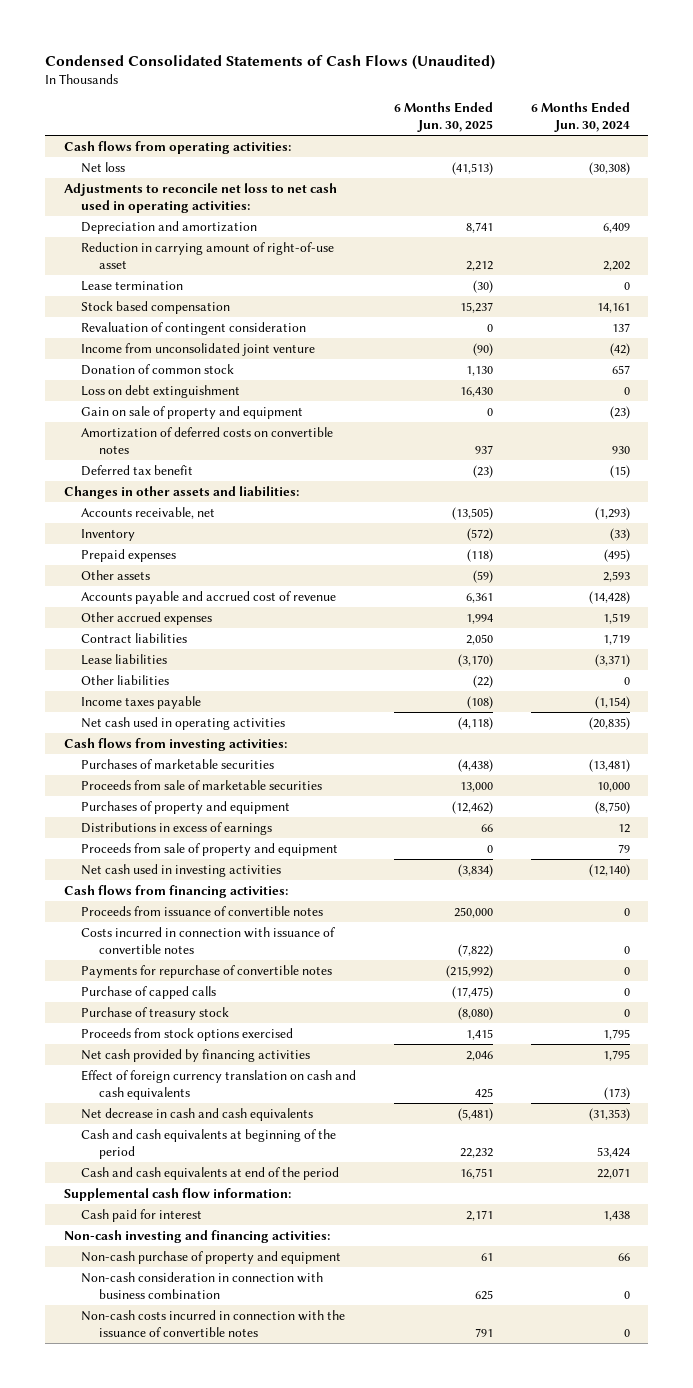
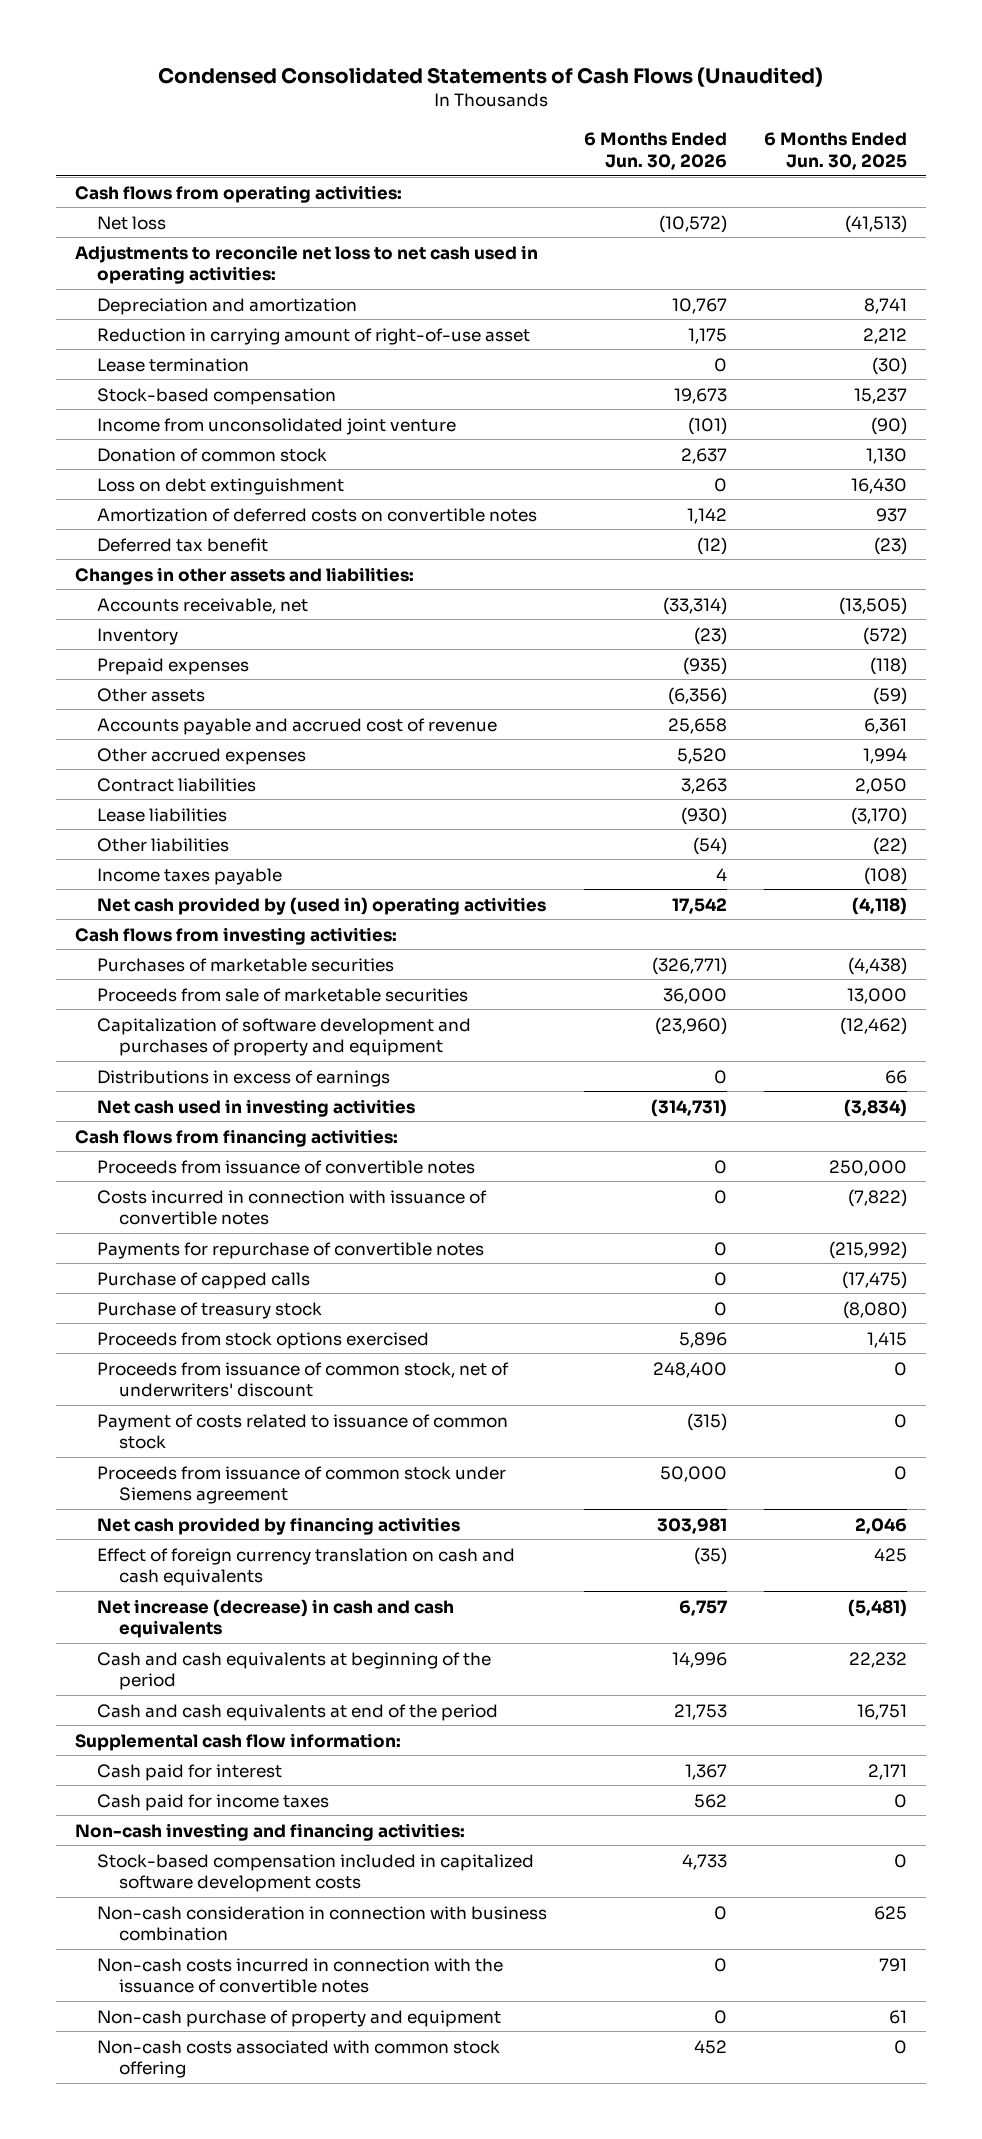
[530,101,630,132] 6 Months Ended Jun. 30, 2024 -> none
none -> [584,132,728,170] 6 Months Ended Jun. 30, 2026
[81,321,307,335] Revaluation of contingent consideration -> none
[81,300,231,314] Stock based compensation -> [97,387,337,405] Stock-based compensation
[81,405,304,419] Gain on sale of property and equipment -> none
[81,716,286,730] Net cash used in operating activities -> [97,896,547,915] Net cash provided by (used in) operating activities
[81,800,291,814] Purchases of property and equipment -> [97,1017,472,1057] Capitalization of software development and purchases of property and equipment
[81,842,339,856] Proceeds from sale of property and equipment -> none
none -> [97,1361,510,1398] Proceeds from issuance of common stock, net of underwriters' discount
none -> [97,1413,509,1450] Payment of costs related to issuance of common stock
none -> [97,1465,507,1505] Proceeds from issuance of common stock under Siemens agreement
[81,1107,314,1121] Net decrease in cash and cash equivalents -> [97,1598,455,1639] Net increase (decrease) in cash and cash equivalents
none -> [97,1793,330,1811] Cash paid for income taxes
none -> [97,1853,535,1893] Stock-based compensation included in capitalized software development costs
[81,1250,342,1264] Non-cash purchase of property and equipment -> [97,2009,502,2027] Non-cash purchase of property and equipment
none -> [97,2039,501,2079] Non-cash costs associated with common stock offering

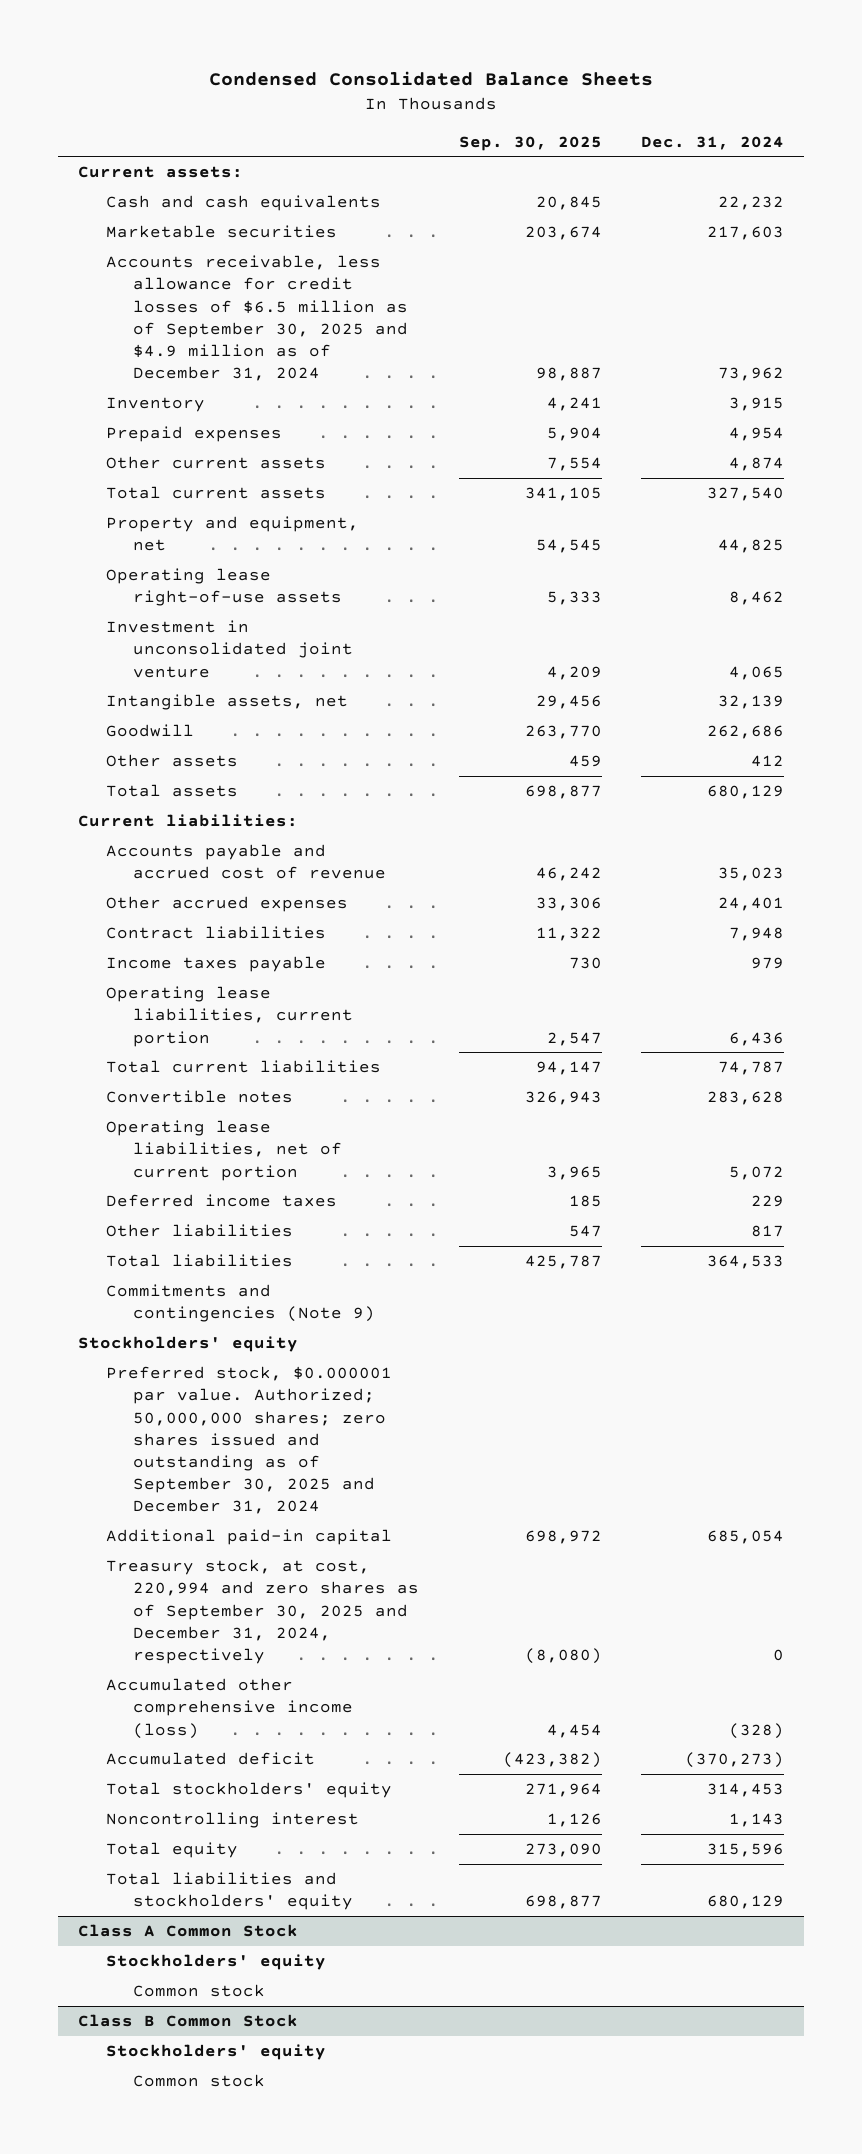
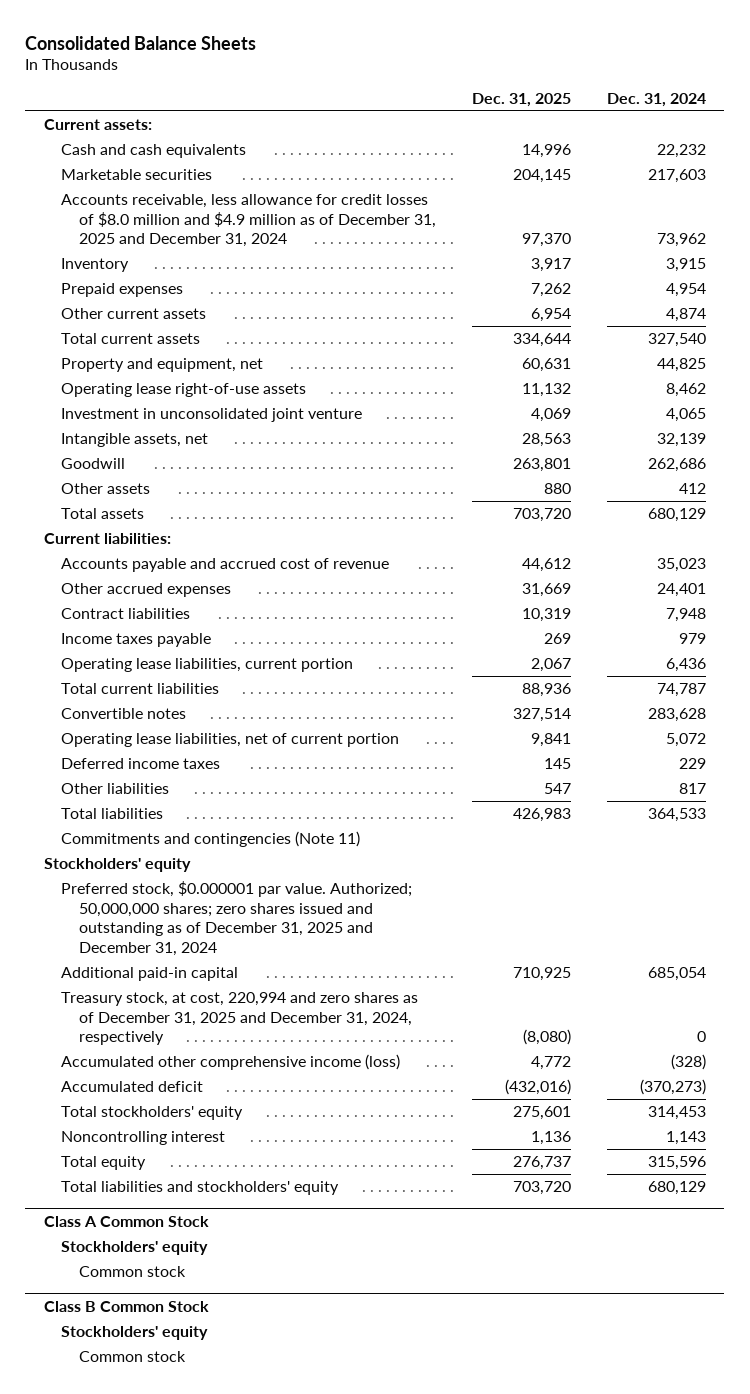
[209,71,654,87] Condensed Consolidated Balance Sheets -> [25,35,257,50] Consolidated Balance Sheets
[458,135,602,151] Sep. 30, 2025 -> none
none -> [472,92,572,107] Dec. 31, 2025
[105,255,409,382] Accounts receivable, less allowance for credit losses of $6.5 million as of September 30, 2025 and $4.9 million as of December 31, 2024 -> [61,194,437,248] Accounts receivable, less allowance for credit losses of $8.0 million and $4.9 million as of December 31, 2025 and December 31, 2024
[105,1284,376,1323] Commitments and contingencies (Note 9) -> [61,831,361,848] Commitments and contingencies (Note 11)
[105,1366,392,1515] Preferred stock, $0.000001 par value. Authorized; 50,000,000 shares; zero shares issued and outstanding as of September 30, 2025 and December 31, 2024 -> [61,881,413,957] Preferred stock, $0.000001 par value. Authorized; 50,000,000 shares; zero shares issued and outstanding as of December 31, 2025 and December 31, 2024
[105,1559,420,1664] Treasury stock, at cost, 220,994 and zero shares as of September 30, 2025 and December 31, 2024, respectively -> [61,992,419,1046] Treasury stock, at cost, 220,994 and zero shares as of December 31, 2025 and December 31, 2024, respectively

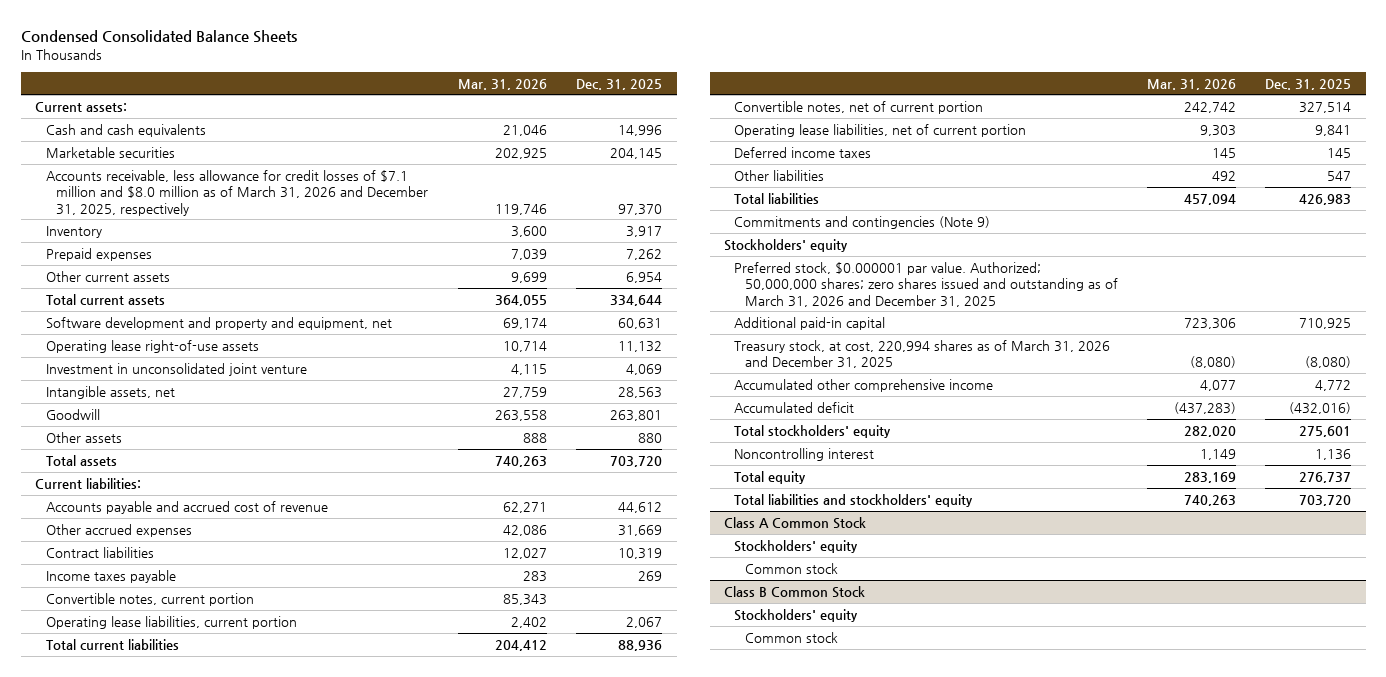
[25,35,257,50] Consolidated Balance Sheets -> [20,29,297,43] Condensed Consolidated Balance Sheets
[607,92,707,107] Dec. 31, 2024 -> none
none -> [458,78,548,90] Mar. 31, 2026
[61,194,437,248] Accounts receivable, less allowance for credit losses of $8.0 million and $4.9 million as of December 31, 2025 and December 31, 2024 -> [45,169,428,216] Accounts receivable, less allowance for credit losses of $7.1 million and $8.0 million as of March 31, 2026 and December 31, 2025, respectively
[61,358,264,373] Property and equipment, net -> [45,316,392,330] Software development and property and equipment, net
none -> [45,592,254,606] Convertible notes, current portion
[61,708,187,720] Convertible notes -> [734,100,984,114] Convertible notes, net of current portion
[61,831,361,848] Commitments and contingencies (Note 11) -> [734,215,991,229] Commitments and contingencies (Note 9)
[61,881,413,957] Preferred stock, $0.000001 par value. Authorized; 50,000,000 shares; zero shares issued and outstanding as of December 31, 2025 and December 31, 2024 -> [734,261,1118,307] Preferred stock, $0.000001 par value. Authorized; 50,000,000 shares; zero shares issued and outstanding as of March 31, 2026 and December 31, 2025
[61,992,419,1046] Treasury stock, at cost, 220,994 and zero shares as of December 31, 2025 and December 31, 2024, respectively -> [734,339,1111,369] Treasury stock, at cost, 220,994 shares as of March 31, 2026 and December 31, 2025
[61,1054,401,1071] Accumulated other comprehensive income (loss) -> [734,378,994,392] Accumulated other comprehensive income

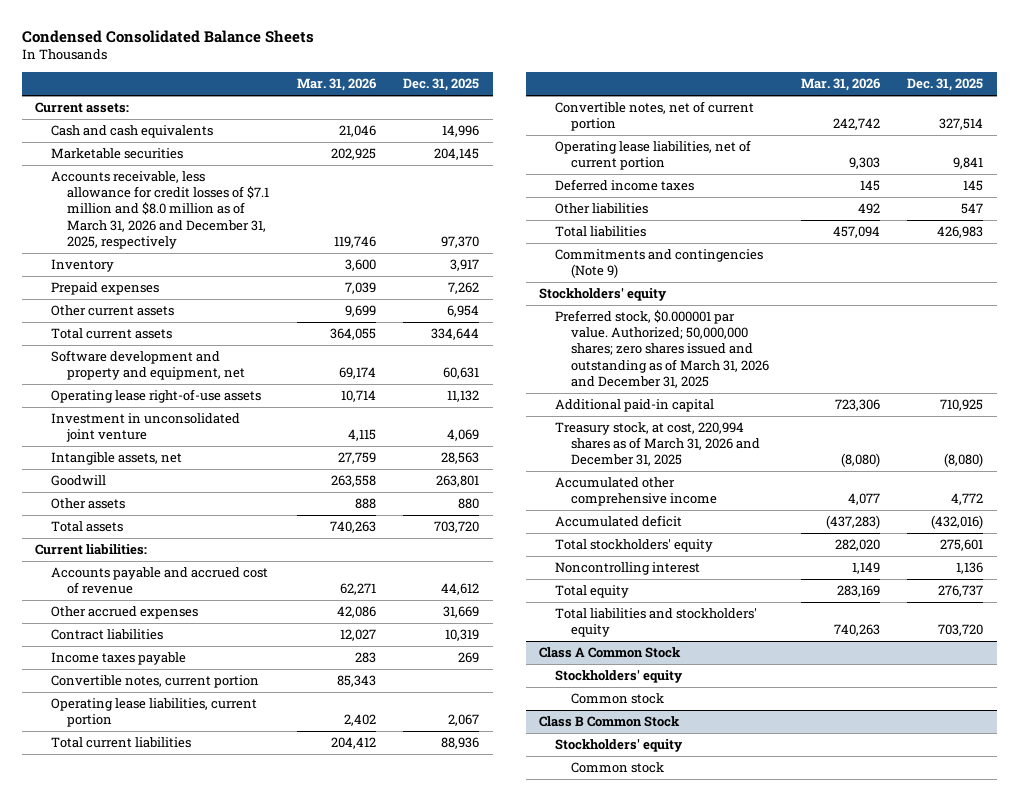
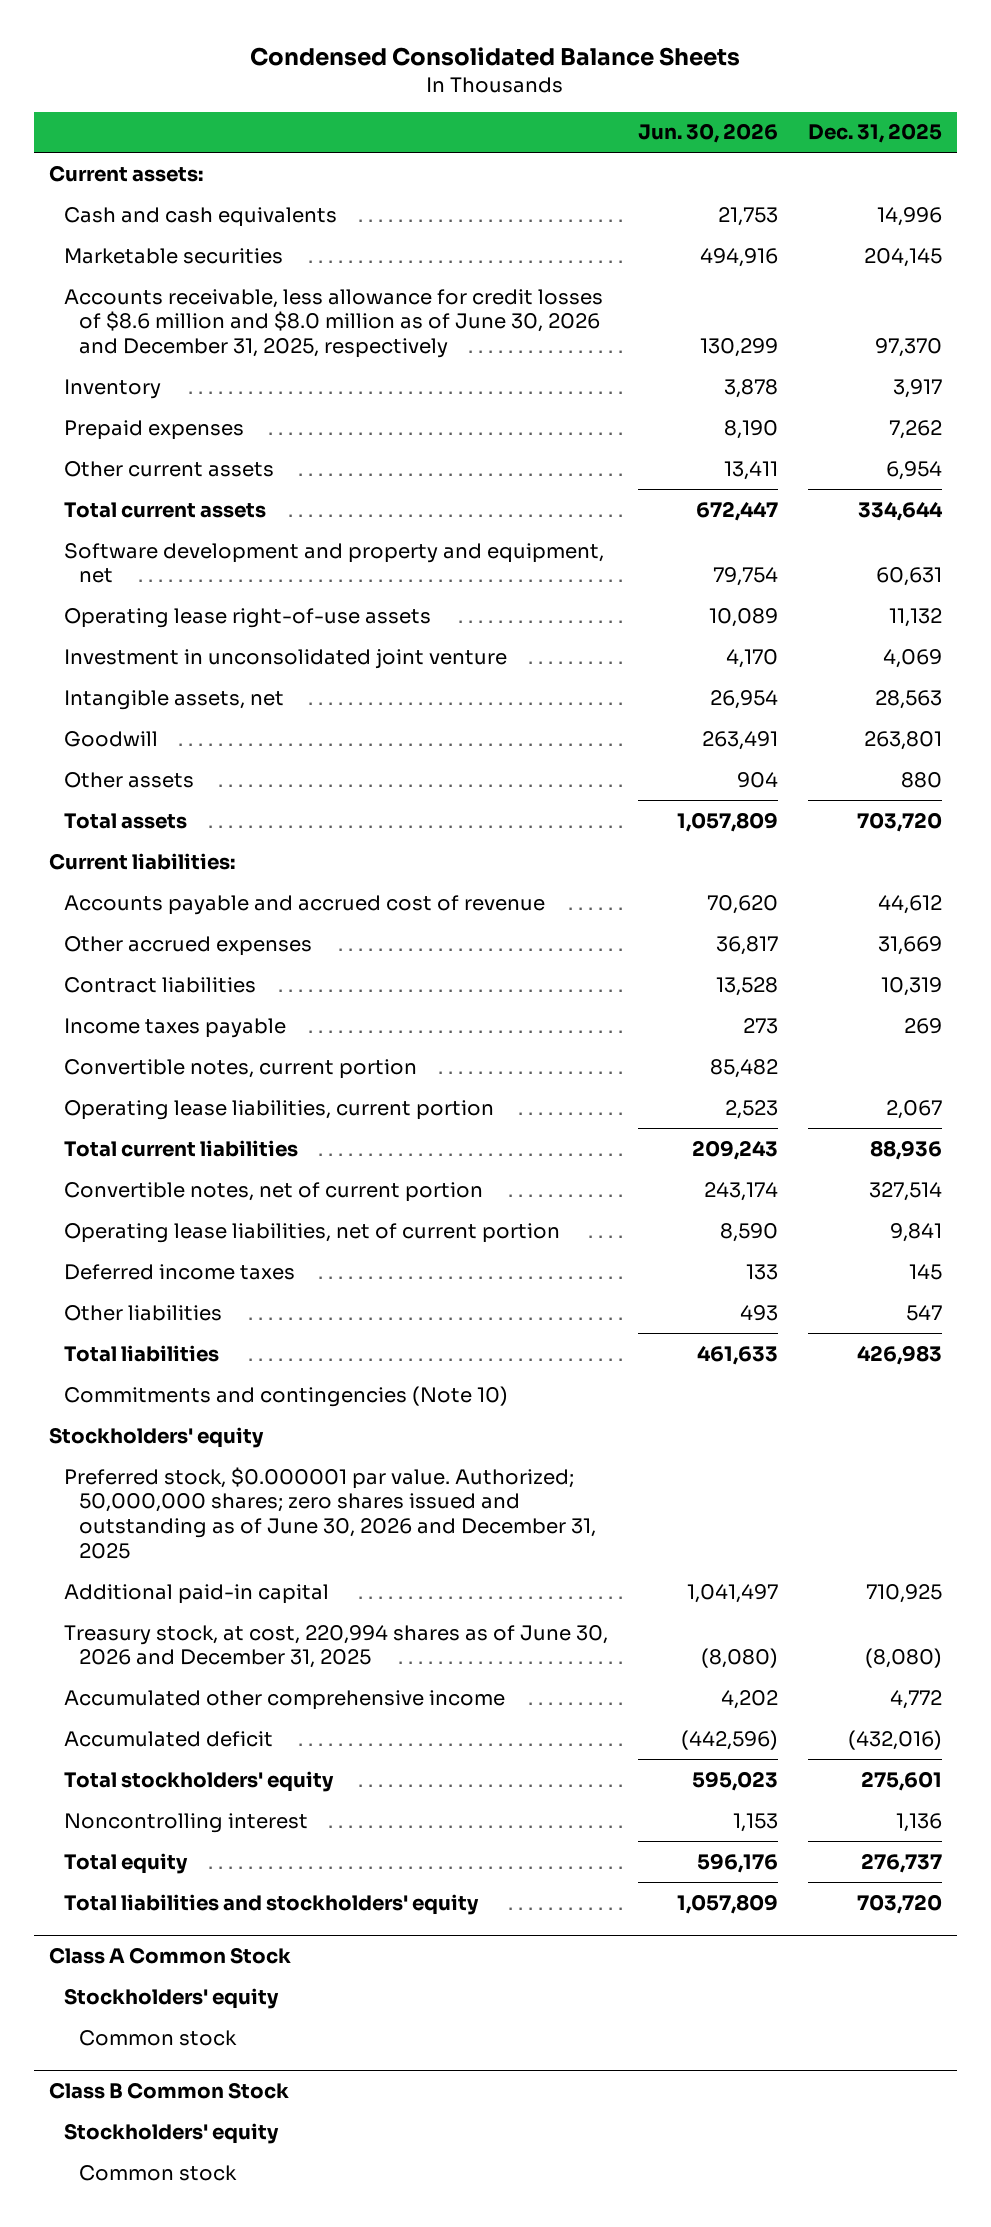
[296,78,376,92] Mar. 31, 2026 -> none
none -> [637,123,778,144] Jun. 30, 2026
[51,171,269,249] Accounts receivable, less allowance for credit losses of $7.1 million and $8.0 million as of March 31, 2026 and December 31, 2025, respectively -> [63,288,603,359] Accounts receivable, less allowance for credit losses of $8.6 million and $8.0 million as of June 30, 2026 and December 31, 2025, respectively
[555,249,764,279] Commitments and contingencies (Note 9) -> [63,1385,508,1407] Commitments and contingencies (Note 10)
[555,310,769,388] Preferred stock, $0.000001 par value. Authorized; 50,000,000 shares; zero shares issued and outstanding as of March 31, 2026 and December 31, 2025 -> [63,1466,596,1559] Preferred stock, $0.000001 par value. Authorized; 50,000,000 shares; zero shares issued and outstanding as of June 30, 2026 and December 31, 2025
[555,422,760,467] Treasury stock, at cost, 220,994 shares as of March 31, 2026 and December 31, 2025 -> [63,1624,608,1669] Treasury stock, at cost, 220,994 shares as of June 30, 2026 and December 31, 2025

